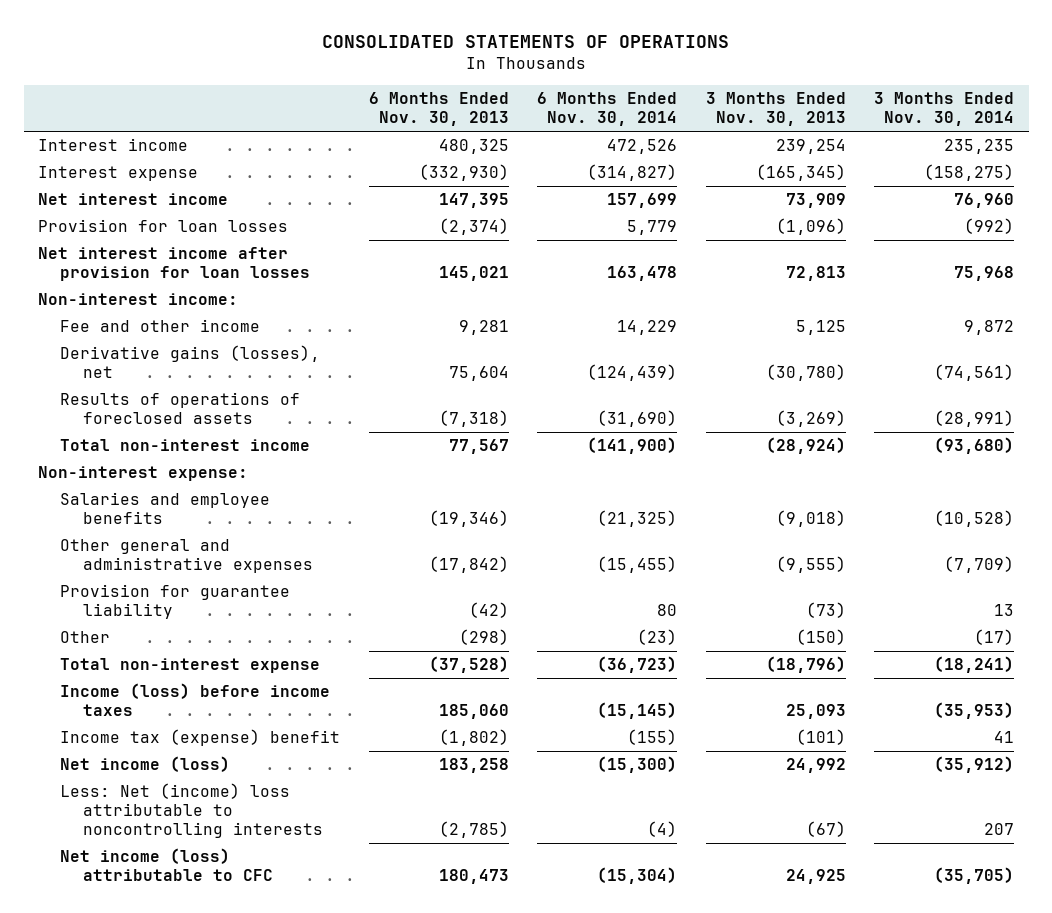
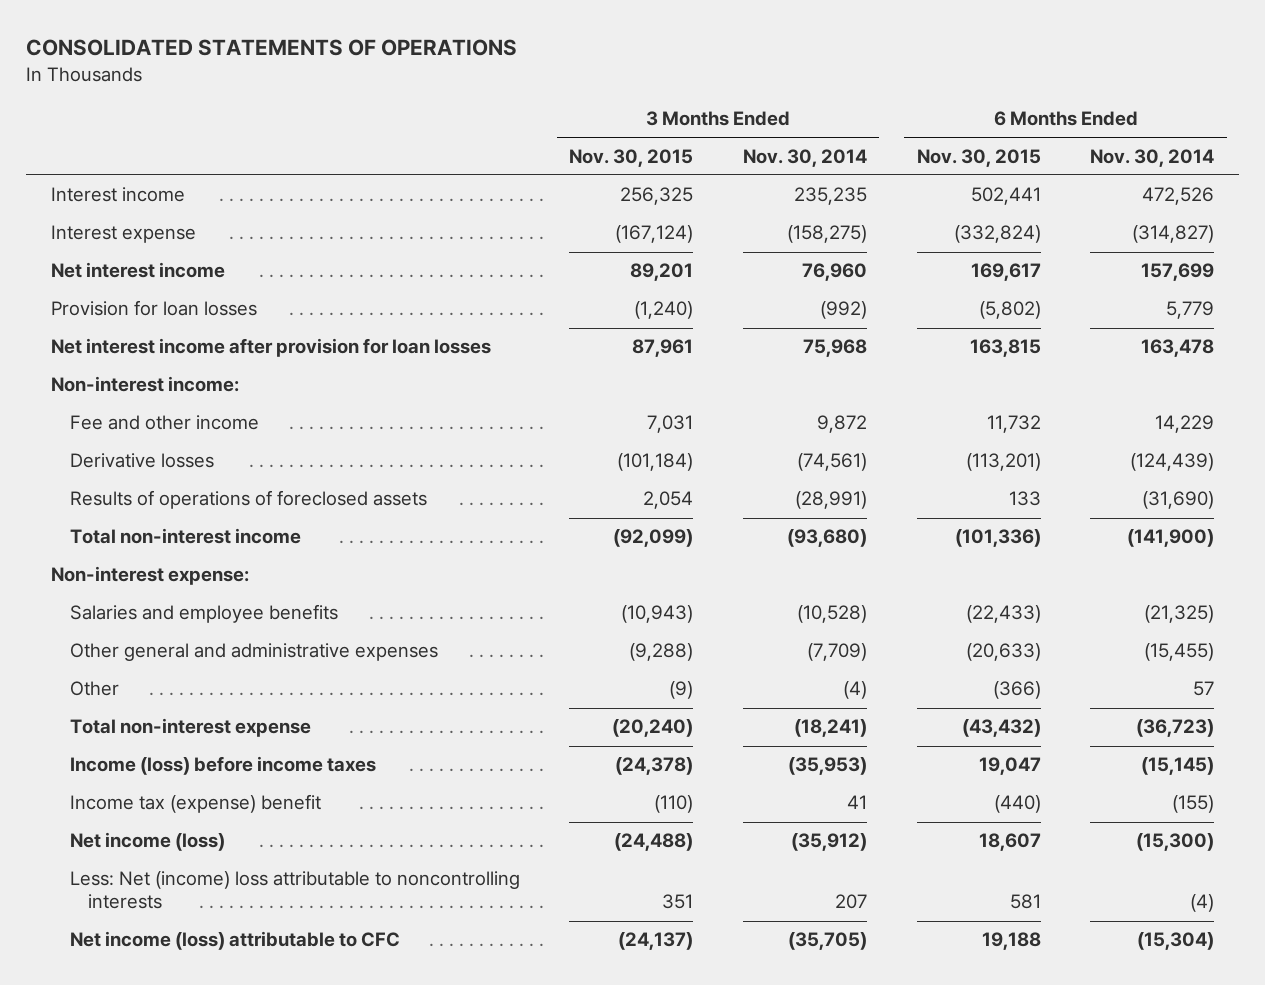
[368,92,509,127] 6 Months Ended Nov. 30, 2013 -> none
[705,92,846,127] 3 Months Ended Nov. 30, 2013 -> none
none -> [569,148,694,167] Nov. 30, 2015
none -> [916,148,1041,167] Nov. 30, 2015
[60,345,321,379] Derivative gains (losses), net -> [69,453,214,469] Derivative losses
[60,584,291,620] Provision for guarantee liability -> none
[637,629,678,646] (23) -> [1193,681,1215,697] 57
[974,629,1015,646] (17) -> [842,681,867,700] (4)

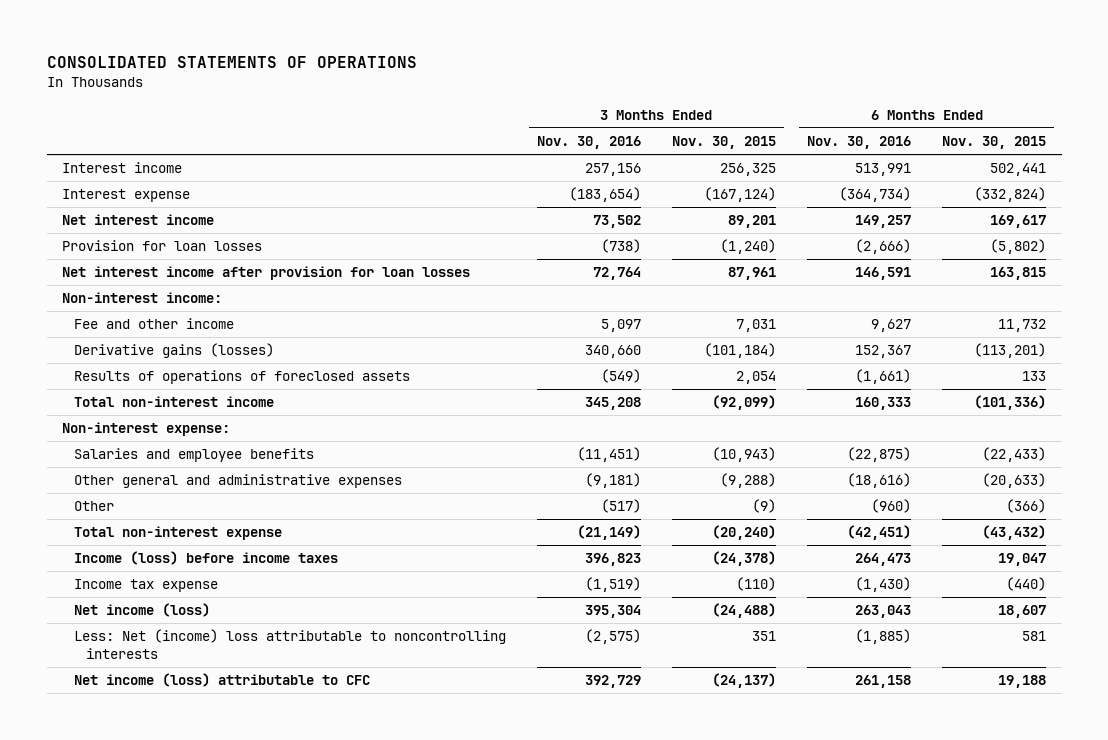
[742,148,867,167] Nov. 30, 2014 -> none
[1090,148,1215,167] Nov. 30, 2014 -> none
none -> [536,136,641,150] Nov. 30, 2016
none -> [807,136,912,150] Nov. 30, 2016
[69,453,214,469] Derivative losses -> [73,343,274,359] Derivative gains (losses)
[69,794,321,814] Income tax (expense) benefit -> [73,579,218,593] Income tax expense

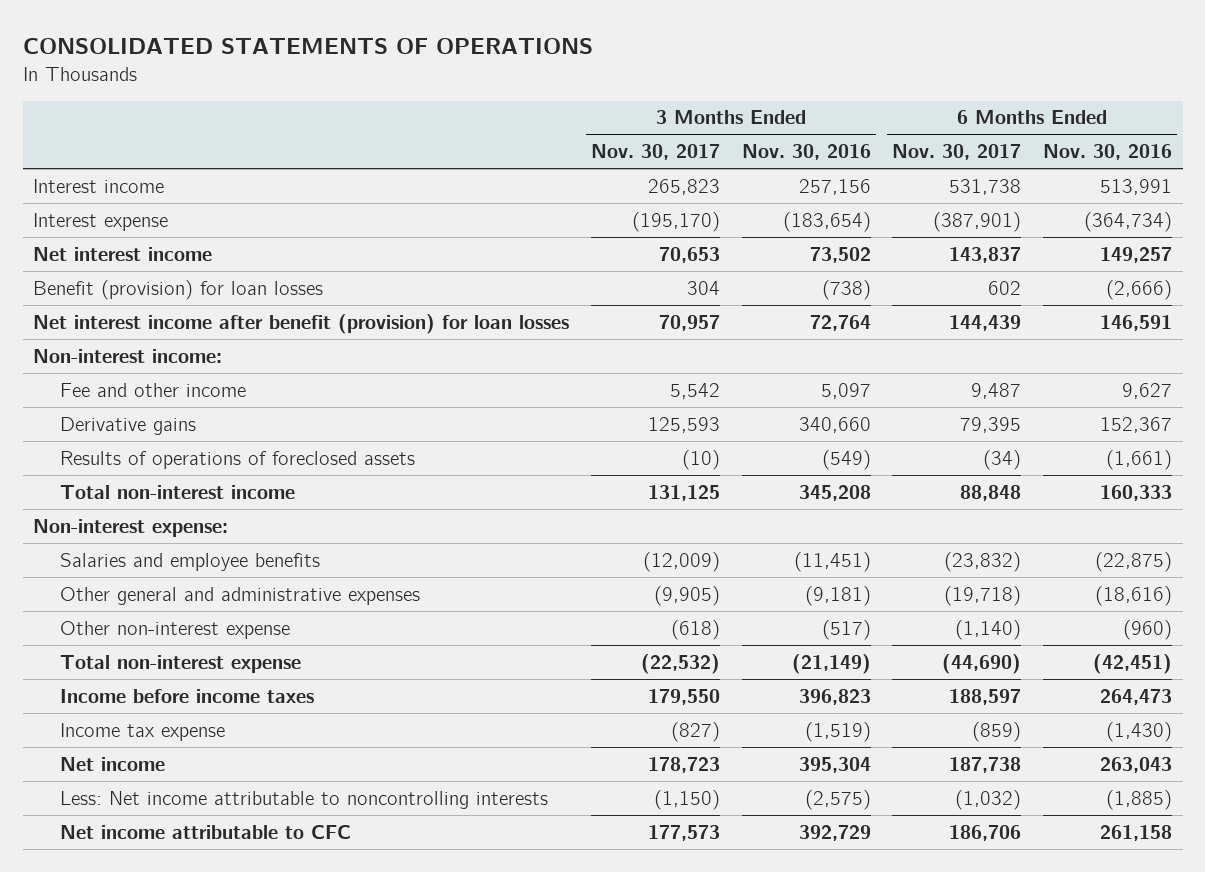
[672,136,777,150] Nov. 30, 2015 -> none
[942,136,1047,150] Nov. 30, 2015 -> none
none -> [591,144,721,161] Nov. 30, 2017
none -> [892,144,1022,161] Nov. 30, 2017
[62,240,263,252] Provision for loan losses -> [33,279,324,300] Benefit (provision) for loan losses
[62,266,471,281] Net interest income after provision for loan losses -> [33,313,570,334] Net interest income after benefit (provision) for loan losses
[73,343,274,359] Derivative gains (losses) -> [60,416,197,435] Derivative gains
[73,501,114,512] Other -> [60,620,291,639] Other non-interest expense
[73,551,338,566] Income (loss) before income taxes -> [60,688,315,703] Income before income taxes
[73,603,210,618] Net income (loss) -> [60,756,166,771] Net income
[73,629,506,659] Less: Net (income) loss attributable to noncontrolling interests -> [60,790,549,809] Less: Net income attributable to noncontrolling interests
[73,673,370,688] Net income (loss) attributable to CFC -> [60,824,352,839] Net income attributable to CFC

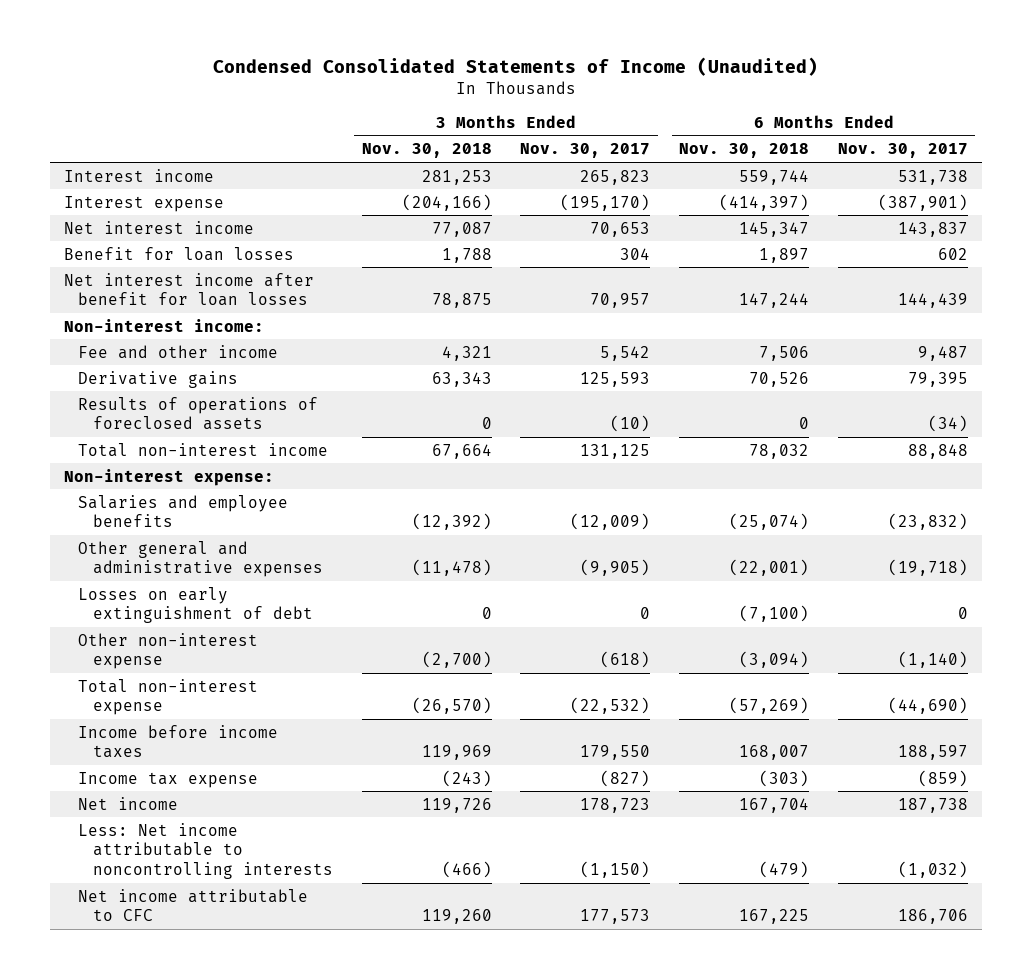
[22,37,593,54] CONSOLIDATED STATEMENTS OF OPERATIONS -> [212,57,818,77] Condensed Consolidated Statements of Income (Unaudited)
[741,144,871,161] Nov. 30, 2016 -> none
[1042,144,1172,161] Nov. 30, 2016 -> none
none -> [361,143,492,159] Nov. 30, 2018
none -> [679,143,810,159] Nov. 30, 2018
[33,279,324,300] Benefit (provision) for loan losses -> [63,246,294,261] Benefit for loan losses
[33,313,570,334] Net interest income after benefit (provision) for loan losses -> [63,272,314,307] Net interest income after benefit for loan losses
none -> [78,586,313,624] Losses on early extinguishment of debt

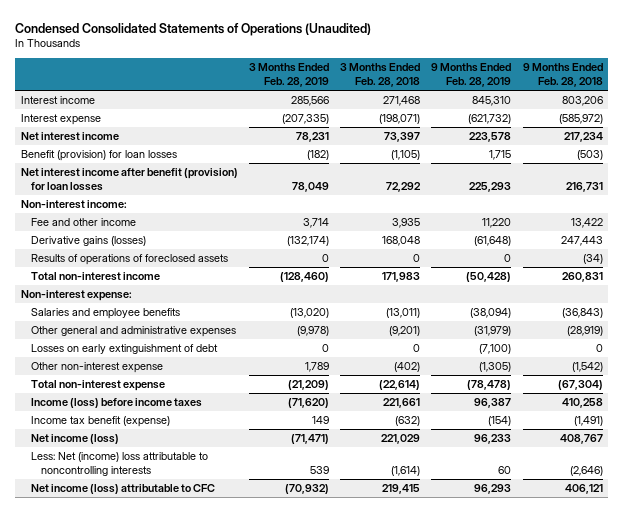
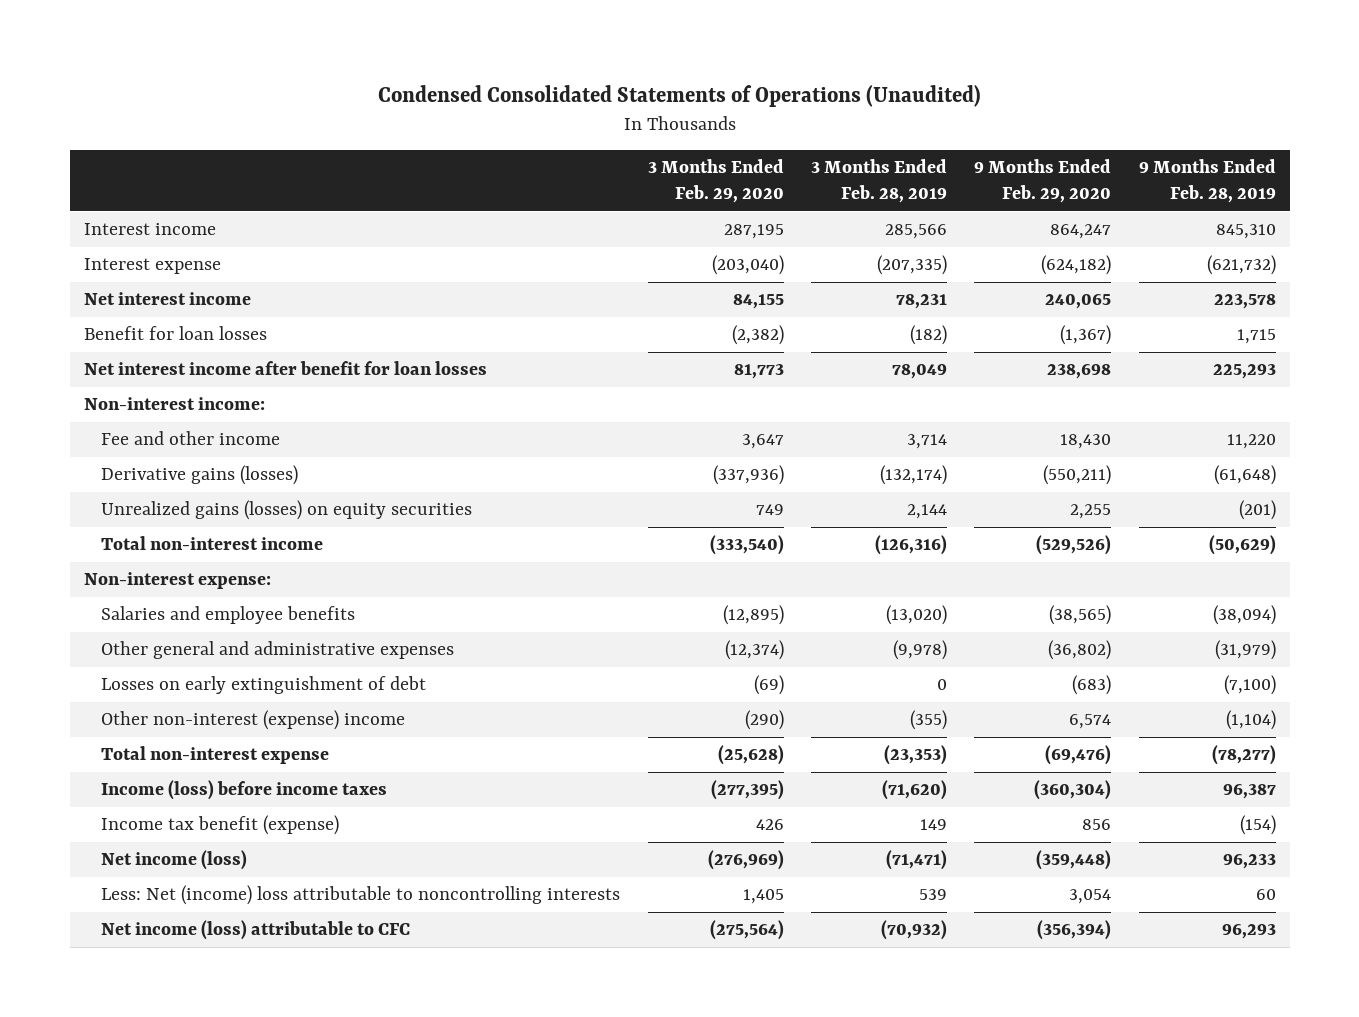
[340,63,421,88] 3 Months Ended Feb. 28, 2018 -> none
[522,63,603,88] 9 Months Ended Feb. 28, 2018 -> none
none -> [647,159,784,204] 3 Months Ended Feb. 29, 2020
none -> [974,159,1112,204] 9 Months Ended Feb. 29, 2020
[20,149,177,161] Benefit (provision) for loan losses -> [83,326,267,341] Benefit for loan losses
[20,167,238,191] Net interest income after benefit (provision) for loan losses -> [83,361,487,376] Net interest income after benefit for loan losses
[31,253,229,265] Results of operations of foreclosed assets -> none
none -> [101,500,473,521] Unrealized gains (losses) on equity securities
[280,271,330,282] (128,460) -> [874,535,947,556] (126,316)
[466,271,512,282] (50,428) -> [1208,535,1276,556] (50,629)
[31,361,164,373] Other non-interest expense -> [101,710,406,731] Other non-interest (expense) income
[305,361,330,372] 1,789 -> [909,710,947,731] (355)
[479,361,512,372] (1,305) -> [1225,710,1276,731] (1,104)
[288,379,330,390] (21,209) -> [883,745,947,766] (23,353)
[467,379,512,390] (78,478) -> [1211,745,1276,766] (78,277)

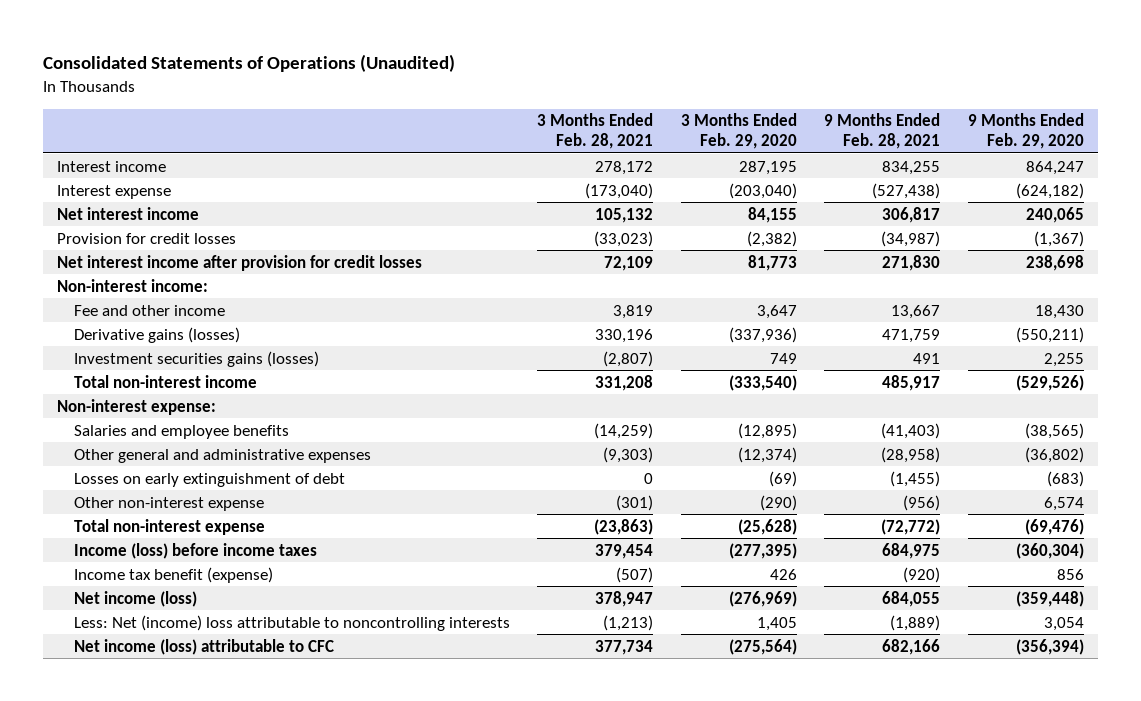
[377,84,981,107] Condensed Consolidated Statements of Operations (Unaudited) -> [43,54,456,73] Consolidated Statements of Operations (Unaudited)
[810,159,947,204] 3 Months Ended Feb. 28, 2019 -> none
[1138,159,1276,204] 9 Months Ended Feb. 28, 2019 -> none
none -> [537,113,654,150] 3 Months Ended Feb. 28, 2021
none -> [824,113,941,150] 9 Months Ended Feb. 28, 2021
[83,326,267,341] Benefit for loan losses -> [57,232,237,244] Provision for credit losses
[83,361,487,376] Net interest income after benefit for loan losses -> [57,254,423,271] Net interest income after provision for credit losses
[101,500,473,521] Unrealized gains (losses) on equity securities -> [73,350,319,367] Investment securities gains (losses)
[101,710,406,731] Other non-interest (expense) income -> [73,496,264,511] Other non-interest expense

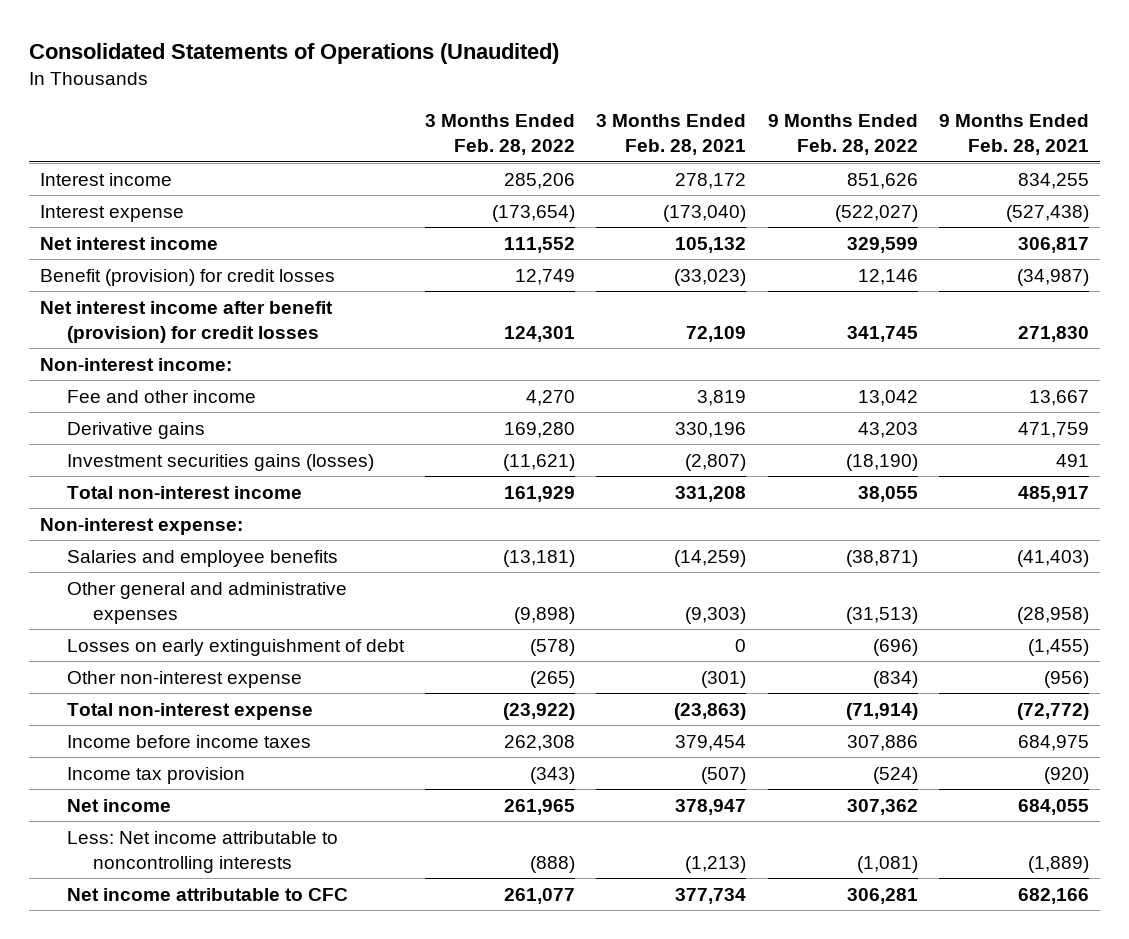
[680,113,797,150] 3 Months Ended Feb. 29, 2020 -> none
[968,113,1085,150] 9 Months Ended Feb. 29, 2020 -> none
none -> [425,114,576,156] 3 Months Ended Feb. 28, 2022
none -> [767,114,918,156] 9 Months Ended Feb. 28, 2022
[57,232,237,244] Provision for credit losses -> [39,268,335,286] Benefit (provision) for credit losses
[57,254,423,271] Net interest income after provision for credit losses -> [39,300,333,343] Net interest income after benefit (provision) for credit losses
[73,326,240,343] Derivative gains (losses) -> [66,421,205,439] Derivative gains
[73,542,317,559] Income (loss) before income taxes -> [66,734,311,748] Income before income taxes
[73,566,273,583] Income tax benefit (expense) -> [66,766,245,784] Income tax provision
[73,590,197,607] Net income (loss) -> [66,798,171,812] Net income
[73,614,510,631] Less: Net (income) loss attributable to noncontrolling interests -> [66,830,338,873] Less: Net income attributable to noncontrolling interests
[73,638,334,655] Net income (loss) attributable to CFC -> [66,887,348,901] Net income attributable to CFC

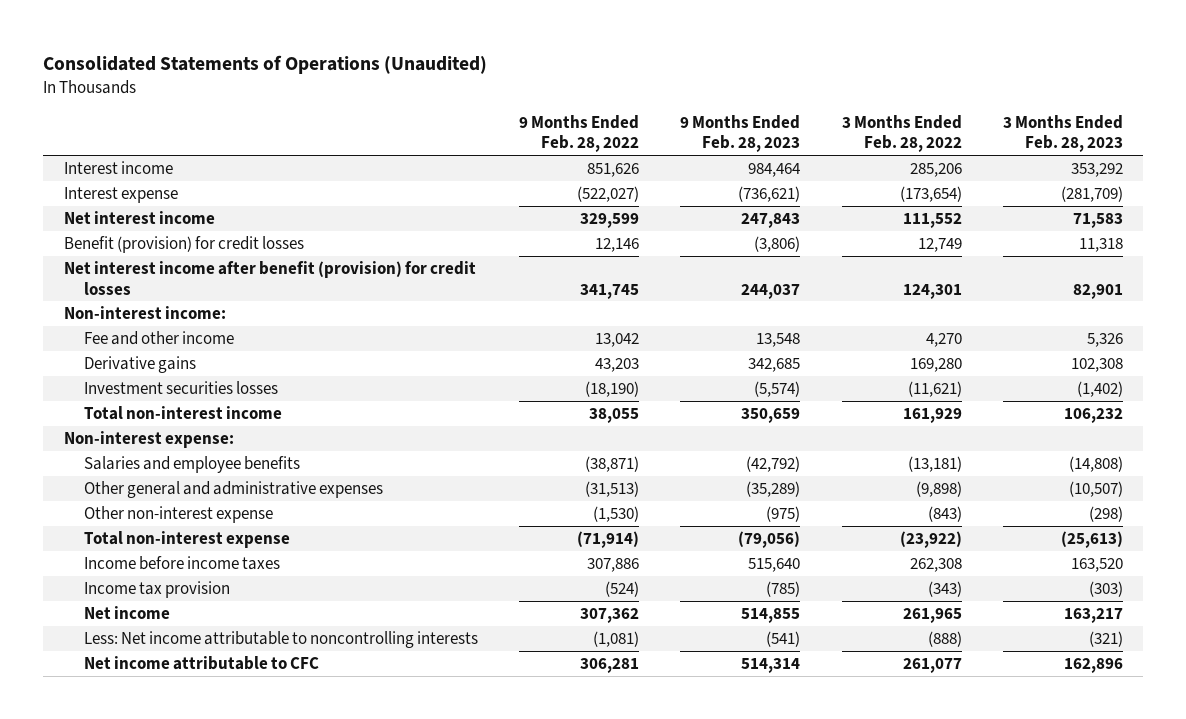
[596,114,747,156] 3 Months Ended Feb. 28, 2021 -> none
[938,114,1089,156] 9 Months Ended Feb. 28, 2021 -> none
none -> [680,114,801,153] 9 Months Ended Feb. 28, 2023
none -> [1002,114,1123,153] 3 Months Ended Feb. 28, 2023
[66,453,374,471] Investment securities gains (losses) -> [84,381,279,395] Investment securities losses
[66,638,405,656] Losses on early extinguishment of debt -> none
[530,670,576,688] (265) -> [927,506,962,523] (843)
[872,670,918,688] (834) -> [593,506,640,523] (1,530)

